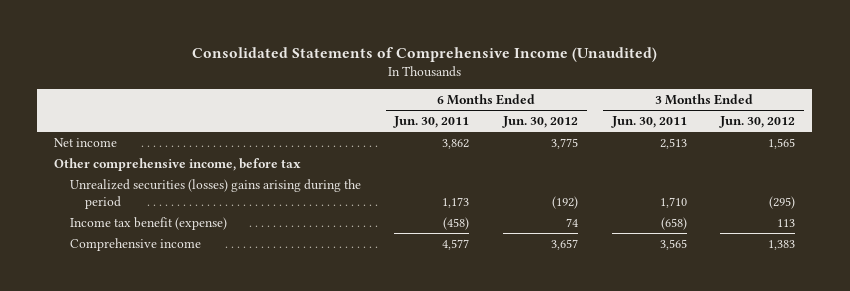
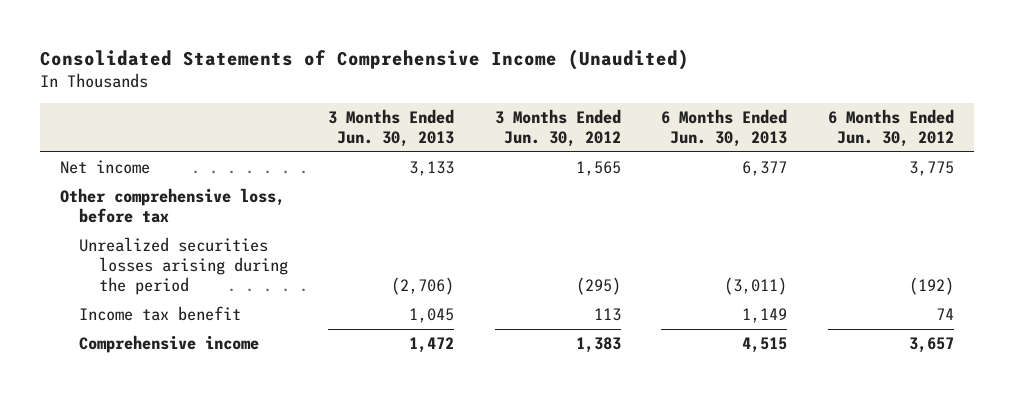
[393,116,470,129] Jun. 30, 2011 -> none
[610,116,687,129] Jun. 30, 2011 -> none
none -> [328,109,455,148] 3 Months Ended Jun. 30, 2013
none -> [661,109,788,148] 6 Months Ended Jun. 30, 2013
[54,157,302,171] Other comprehensive income, before tax -> [59,188,285,224] Other comprehensive loss, before tax
[69,178,361,210] Unrealized securities (losses) gains arising during the period -> [79,237,288,296] Unrealized securities losses arising during the period
[69,216,227,230] Income tax benefit (expense) -> [79,306,242,322] Income tax benefit

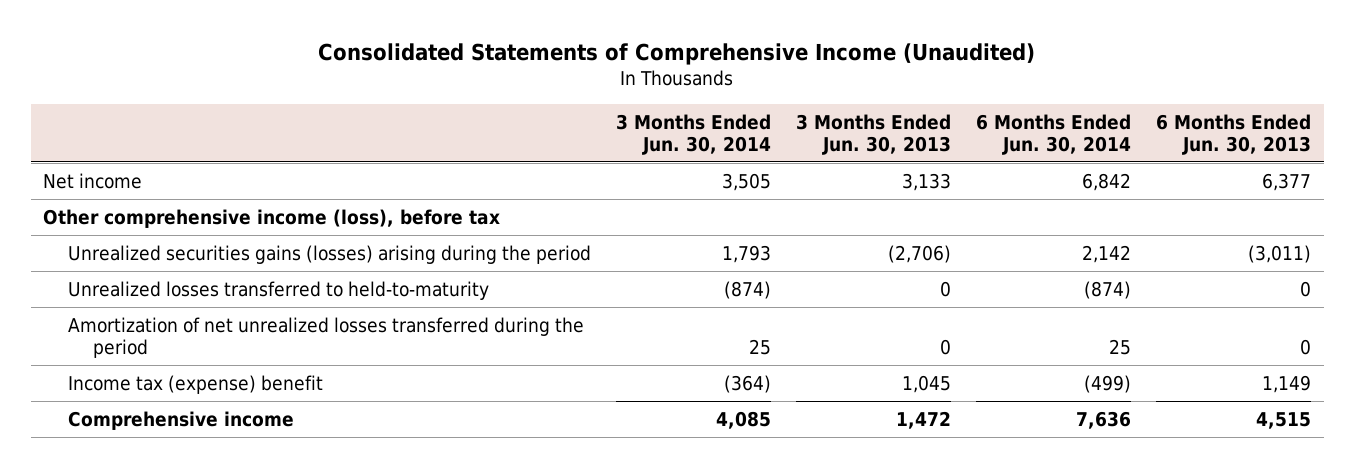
[494,109,621,148] 3 Months Ended Jun. 30, 2012 -> none
[827,109,954,148] 6 Months Ended Jun. 30, 2012 -> none
none -> [616,113,772,155] 3 Months Ended Jun. 30, 2014
none -> [976,113,1132,155] 6 Months Ended Jun. 30, 2014
[59,188,285,224] Other comprehensive loss, before tax -> [43,208,501,228] Other comprehensive income (loss), before tax
[79,237,288,296] Unrealized securities losses arising during the period -> [68,244,592,264] Unrealized securities gains (losses) arising during the period
none -> [68,280,490,300] Unrealized losses transferred to held-to-maturity
none -> [68,316,585,358] Amortization of net unrealized losses transferred during the period
[79,306,242,322] Income tax benefit -> [68,374,324,394] Income tax (expense) benefit

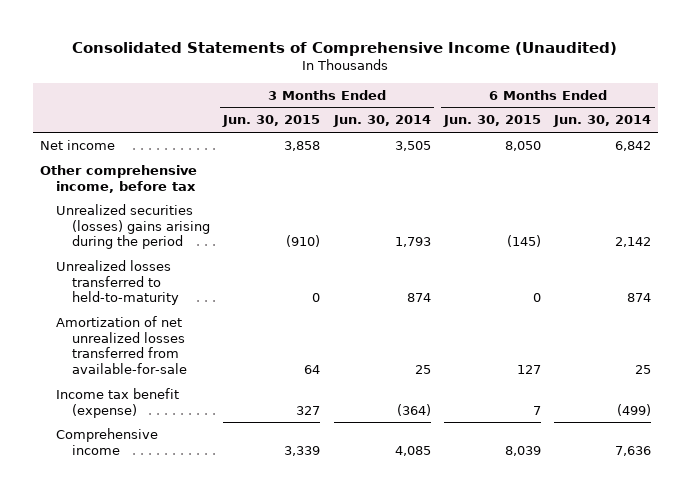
[796,113,952,155] 3 Months Ended Jun. 30, 2013 -> none
[1156,113,1312,155] 6 Months Ended Jun. 30, 2013 -> none
none -> [222,115,321,128] Jun. 30, 2015
none -> [443,115,542,128] Jun. 30, 2015
[43,208,501,228] Other comprehensive income (loss), before tax -> [39,165,197,193] Other comprehensive income, before tax
[68,244,592,264] Unrealized securities gains (losses) arising during the period -> [55,204,210,250] Unrealized securities (losses) gains arising during the period
[724,280,772,299] (874) -> [406,293,431,303] 874
[1084,280,1132,299] (874) -> [627,293,652,303] 874
[68,316,585,358] Amortization of net unrealized losses transferred during the period -> [55,316,187,374] Amortization of net unrealized losses transferred from available-for-sale
[68,374,324,394] Income tax (expense) benefit -> [55,388,179,418] Income tax benefit (expense)

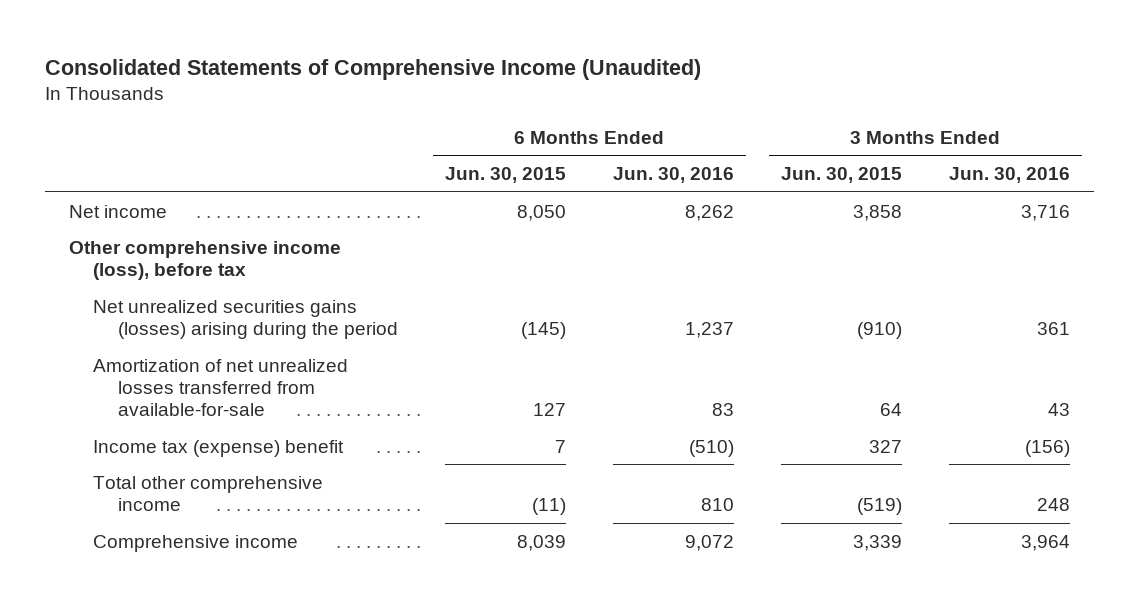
[332,115,431,128] Jun. 30, 2014 -> none
[553,115,652,128] Jun. 30, 2014 -> none
none -> [612,166,734,183] Jun. 30, 2016
none -> [949,166,1071,183] Jun. 30, 2016
[55,260,179,306] Unrealized losses transferred to held-to-maturity -> none
[39,165,197,193] Other comprehensive income, before tax -> [68,240,341,280] Other comprehensive income (loss), before tax
[55,204,210,250] Unrealized securities (losses) gains arising during the period -> [93,299,398,339] Net unrealized securities gains (losses) arising during the period
[55,388,179,418] Income tax benefit (expense) -> [93,439,345,457] Income tax (expense) benefit
none -> [93,475,324,511] Total other comprehensive income

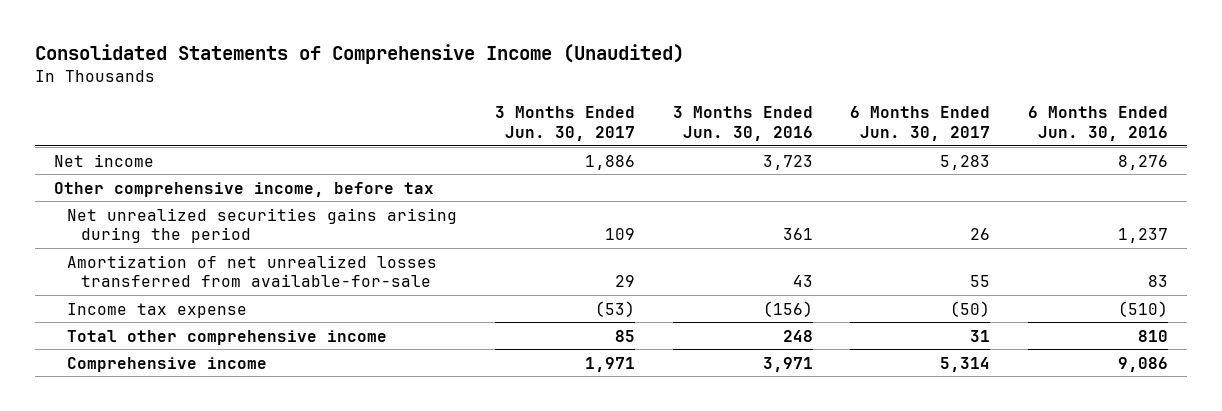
[444,166,566,183] Jun. 30, 2015 -> none
[780,166,902,183] Jun. 30, 2015 -> none
none -> [495,106,636,141] 3 Months Ended Jun. 30, 2017
none -> [850,106,991,141] 6 Months Ended Jun. 30, 2017
[684,204,734,221] 8,262 -> [1118,154,1169,170] 8,276
[1021,204,1071,221] 3,716 -> [762,154,813,170] 3,723
[68,240,341,280] Other comprehensive income (loss), before tax -> [54,181,435,197] Other comprehensive income, before tax
[93,299,398,339] Net unrealized securities gains (losses) arising during the period -> [67,207,458,244] Net unrealized securities gains arising during the period
[93,439,345,457] Income tax (expense) benefit -> [67,302,248,318] Income tax expense
[684,534,734,551] 9,072 -> [1118,356,1169,372] 9,086
[1021,534,1071,551] 3,964 -> [762,356,813,372] 3,971

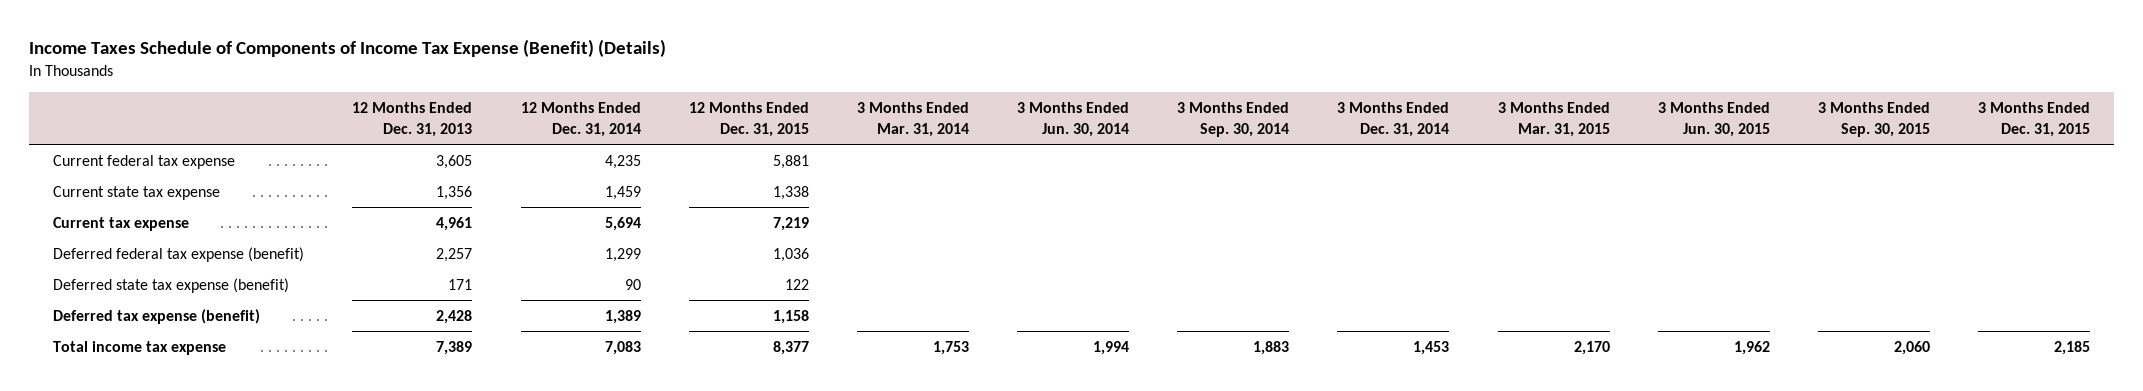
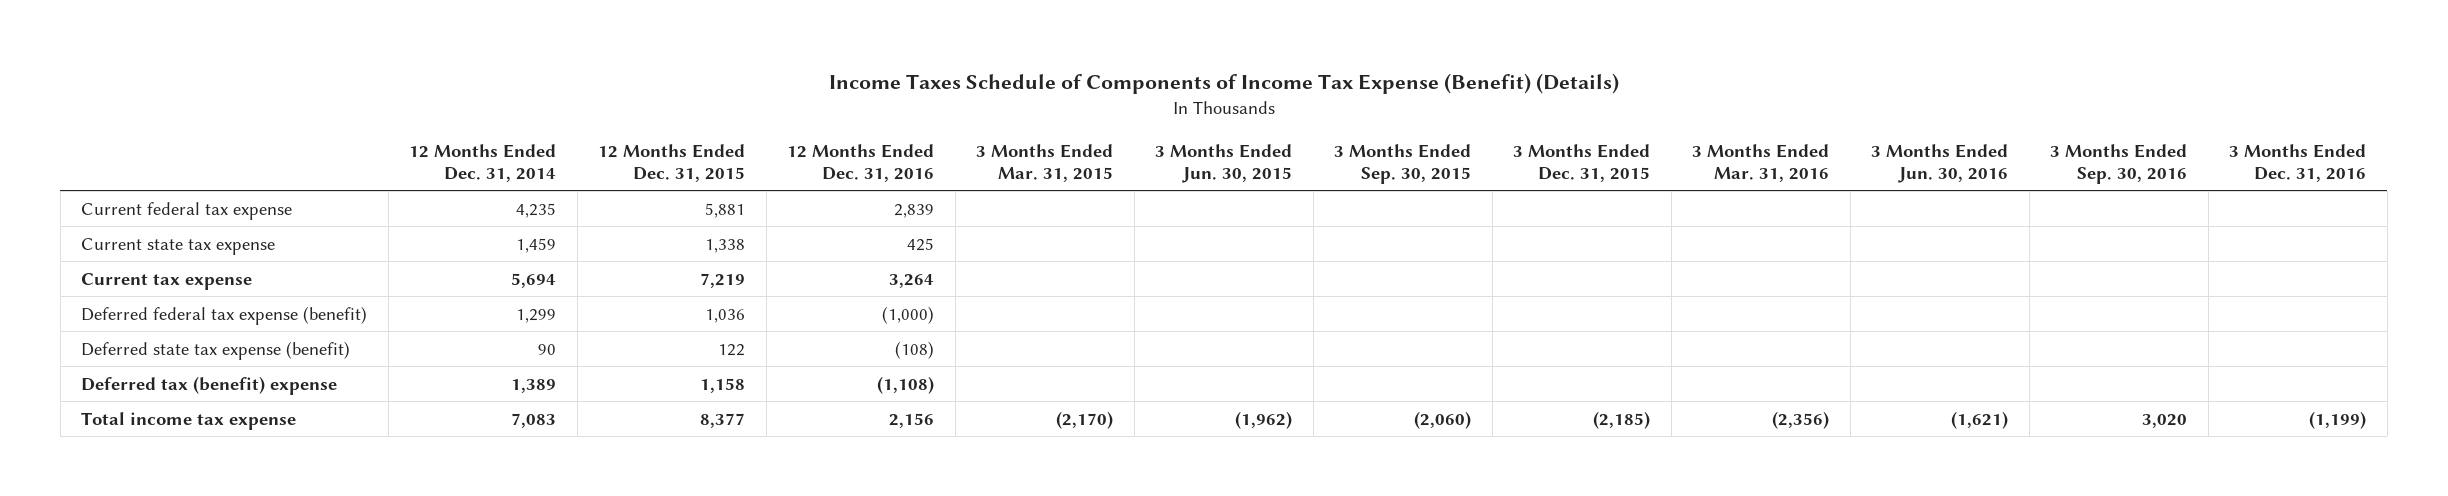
[352,102,473,137] 12 Months Ended Dec. 31, 2013 -> none
[856,102,969,137] 3 Months Ended Mar. 31, 2014 -> none
[1017,102,1130,137] 3 Months Ended Jun. 30, 2014 -> none
[1177,102,1290,137] 3 Months Ended Sep. 30, 2014 -> none
[1337,102,1450,137] 3 Months Ended Dec. 31, 2014 -> none
none -> [787,143,935,182] 12 Months Ended Dec. 31, 2016
none -> [1692,143,1830,182] 3 Months Ended Mar. 31, 2016
none -> [1871,143,2009,183] 3 Months Ended Jun. 30, 2016
none -> [2050,143,2188,184] 3 Months Ended Sep. 30, 2016
none -> [2229,143,2367,182] 3 Months Ended Dec. 31, 2016
[53,308,261,324] Deferred tax expense (benefit) -> [81,375,338,395] Deferred tax (benefit) expense
[1573,340,1610,355] 2,170 -> [1056,410,1114,429] (2,170)
[1733,340,1770,355] 1,962 -> [1235,410,1293,429] (1,962)
[1893,340,1930,355] 2,060 -> [1414,410,1472,429] (2,060)
[2053,340,2090,355] 2,185 -> [1593,410,1651,429] (2,185)

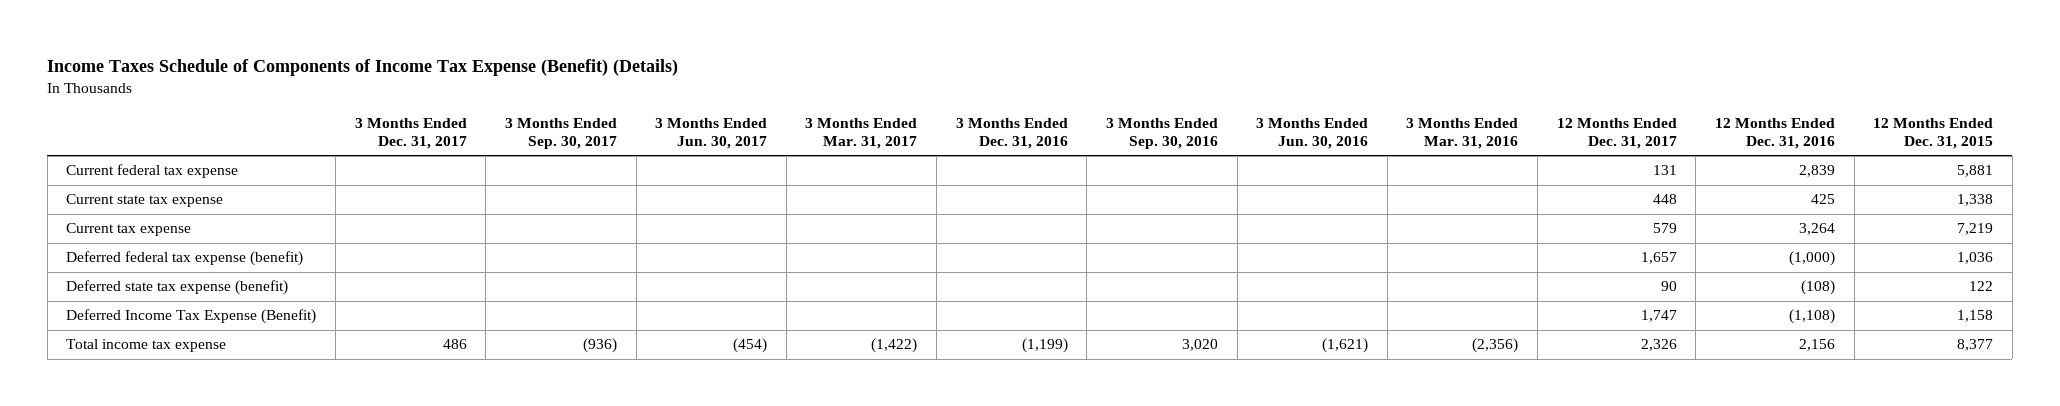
[409,143,557,182] 12 Months Ended Dec. 31, 2014 -> none
[976,143,1114,182] 3 Months Ended Mar. 31, 2015 -> none
[1155,143,1293,183] 3 Months Ended Jun. 30, 2015 -> none
[1334,143,1472,184] 3 Months Ended Sep. 30, 2015 -> none
[1513,143,1651,182] 3 Months Ended Dec. 31, 2015 -> none
none -> [354,117,467,150] 3 Months Ended Dec. 31, 2017
none -> [504,117,617,150] 3 Months Ended Sep. 30, 2017
none -> [655,117,768,150] 3 Months Ended Jun. 30, 2017
none -> [805,117,918,150] 3 Months Ended Mar. 31, 2017
none -> [1556,117,1677,150] 12 Months Ended Dec. 31, 2017
[81,375,338,395] Deferred tax (benefit) expense -> [66,309,317,325] Deferred Income Tax Expense (Benefit)

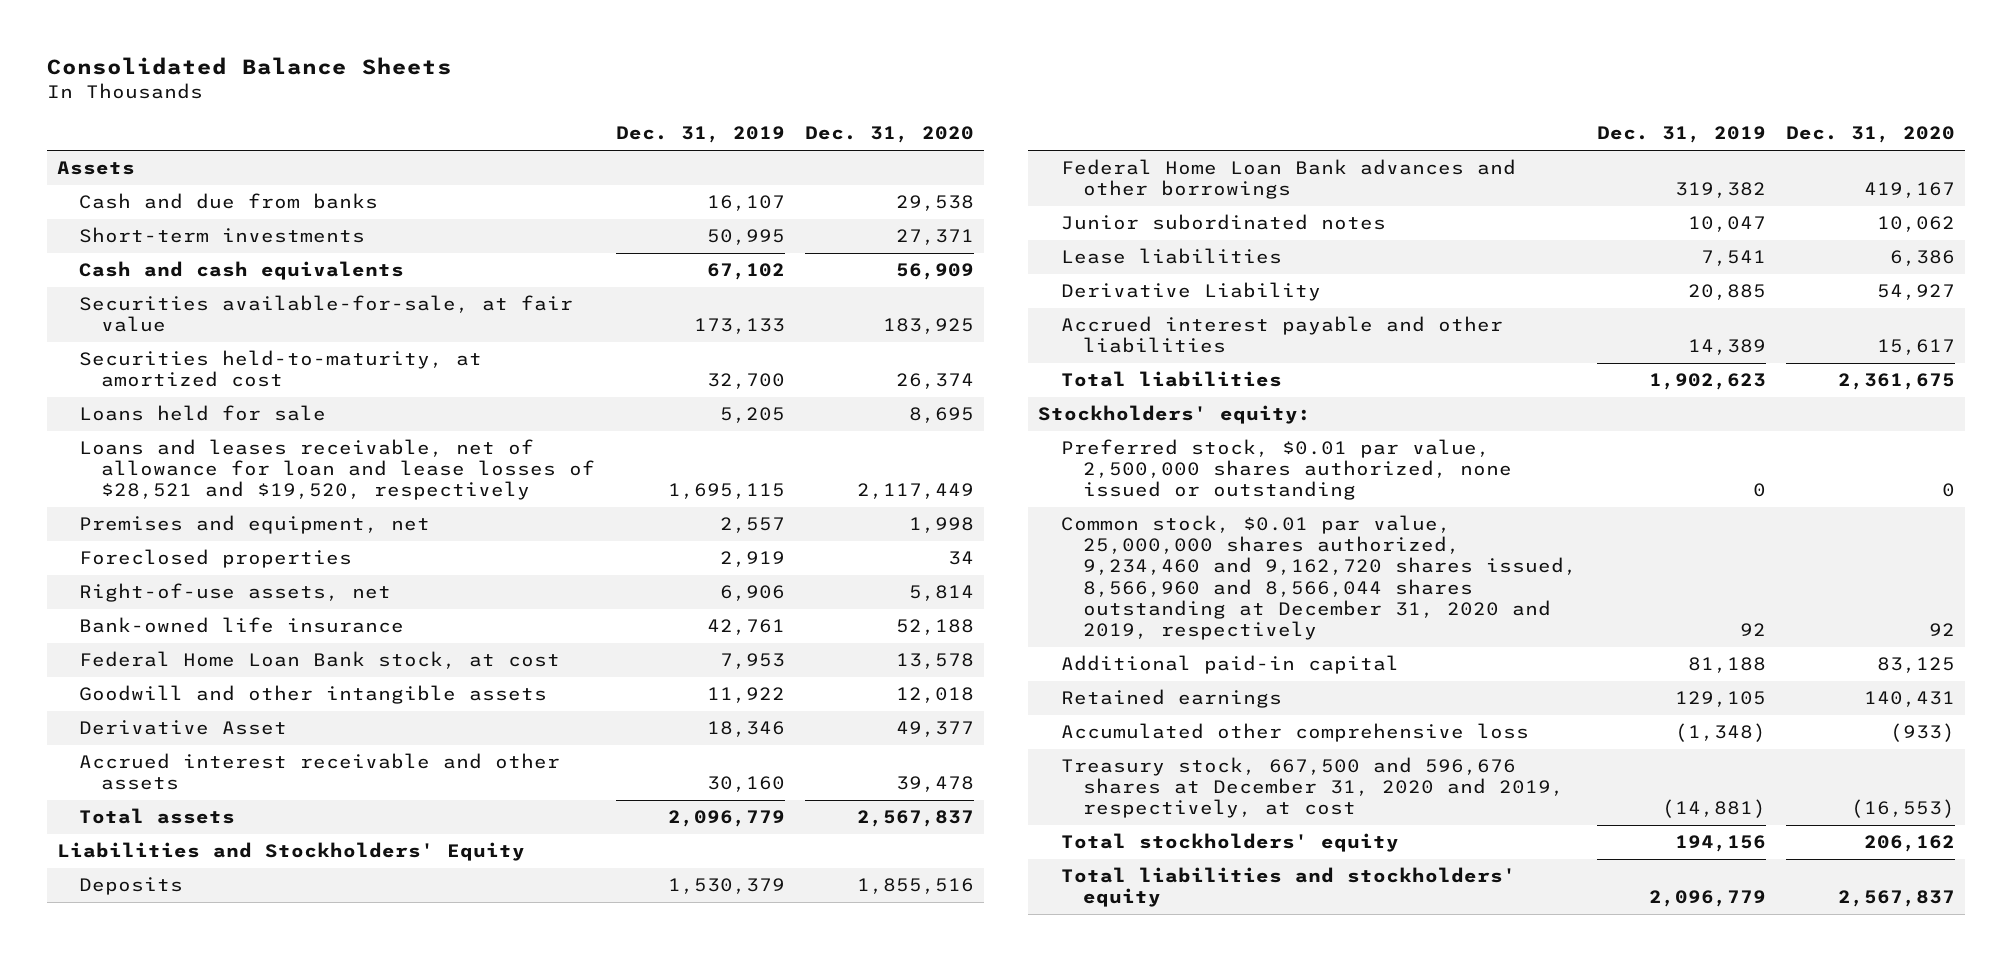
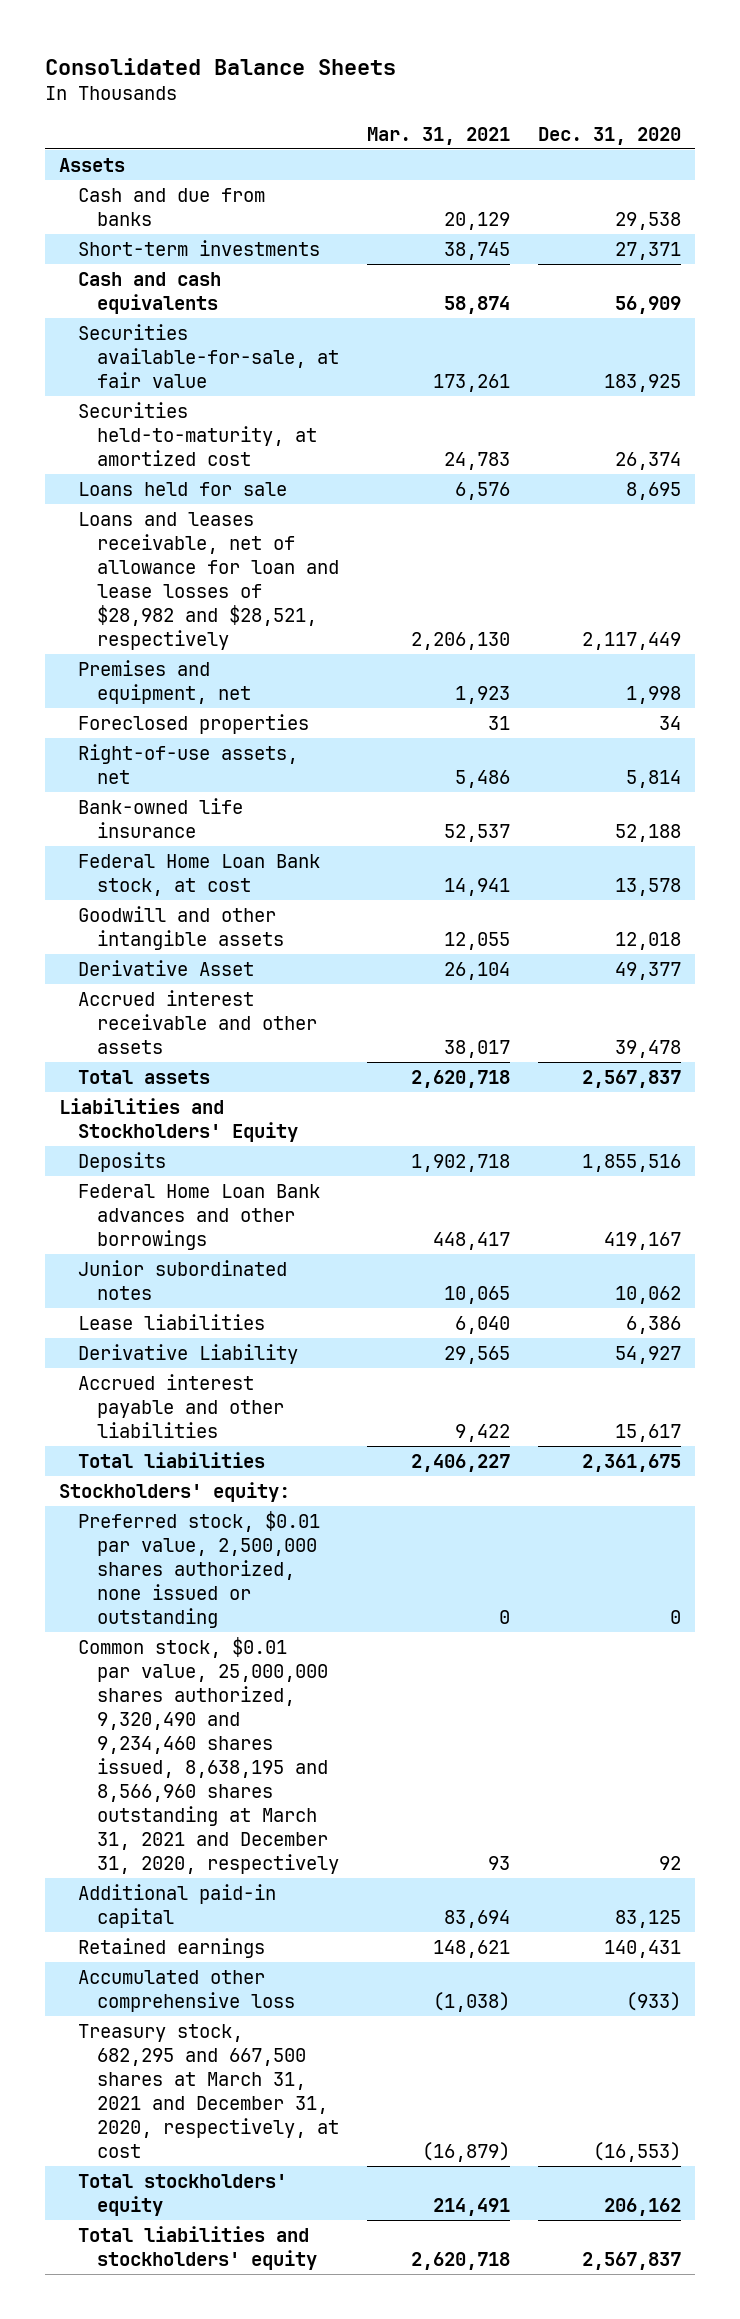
[615,126,785,144] Dec. 31, 2019 -> none
none -> [366,126,510,145] Mar. 31, 2021
[79,439,596,501] Loans and leases receivable, net of allowance for loan and lease losses of $28,521 and $19,520, respectively -> [78,511,339,651] Loans and leases receivable, net of allowance for loan and lease losses of $28,982 and $28,521, respectively
[1060,515,1577,640] Common stock, $0.01 par value, 25,000,000 shares authorized, 9,234,460 and 9,162,720 shares issued, 8,566,960 and 8,566,044 shares outstanding at December 31, 2020 and 2019, respectively -> [78,1636,339,1875] Common stock, $0.01 par value, 25,000,000 shares authorized, 9,320,490 and 9,234,460 shares issued, 8,638,195 and 8,566,960 shares outstanding at March 31, 2021 and December 31, 2020, respectively
[1060,757,1564,819] Treasury stock, 667,500 and 596,676 shares at December 31, 2020 and 2019, respectively, at cost -> [78,2023,339,2159] Treasury stock, 682,295 and 667,500 shares at March 31, 2021 and December 31, 2020, respectively, at cost

